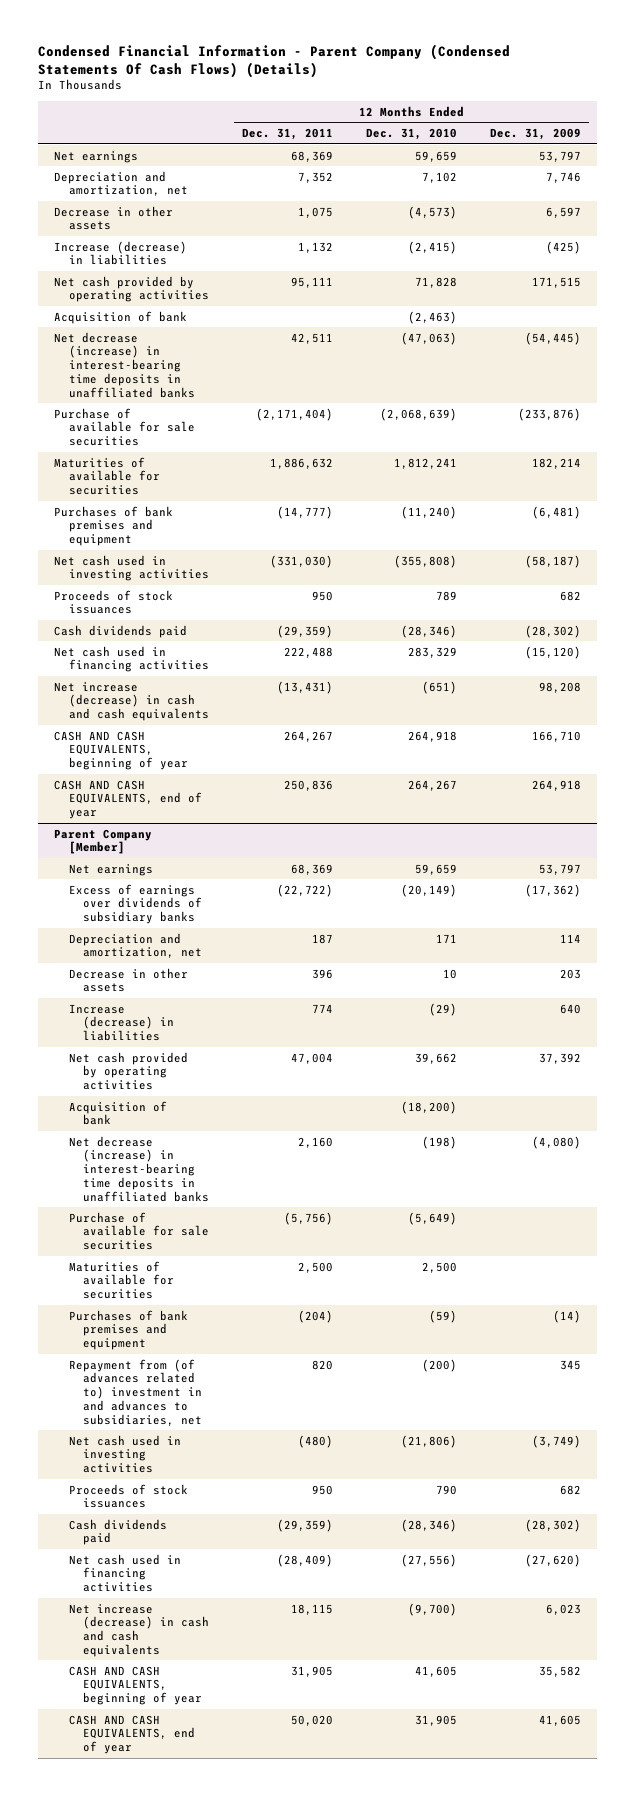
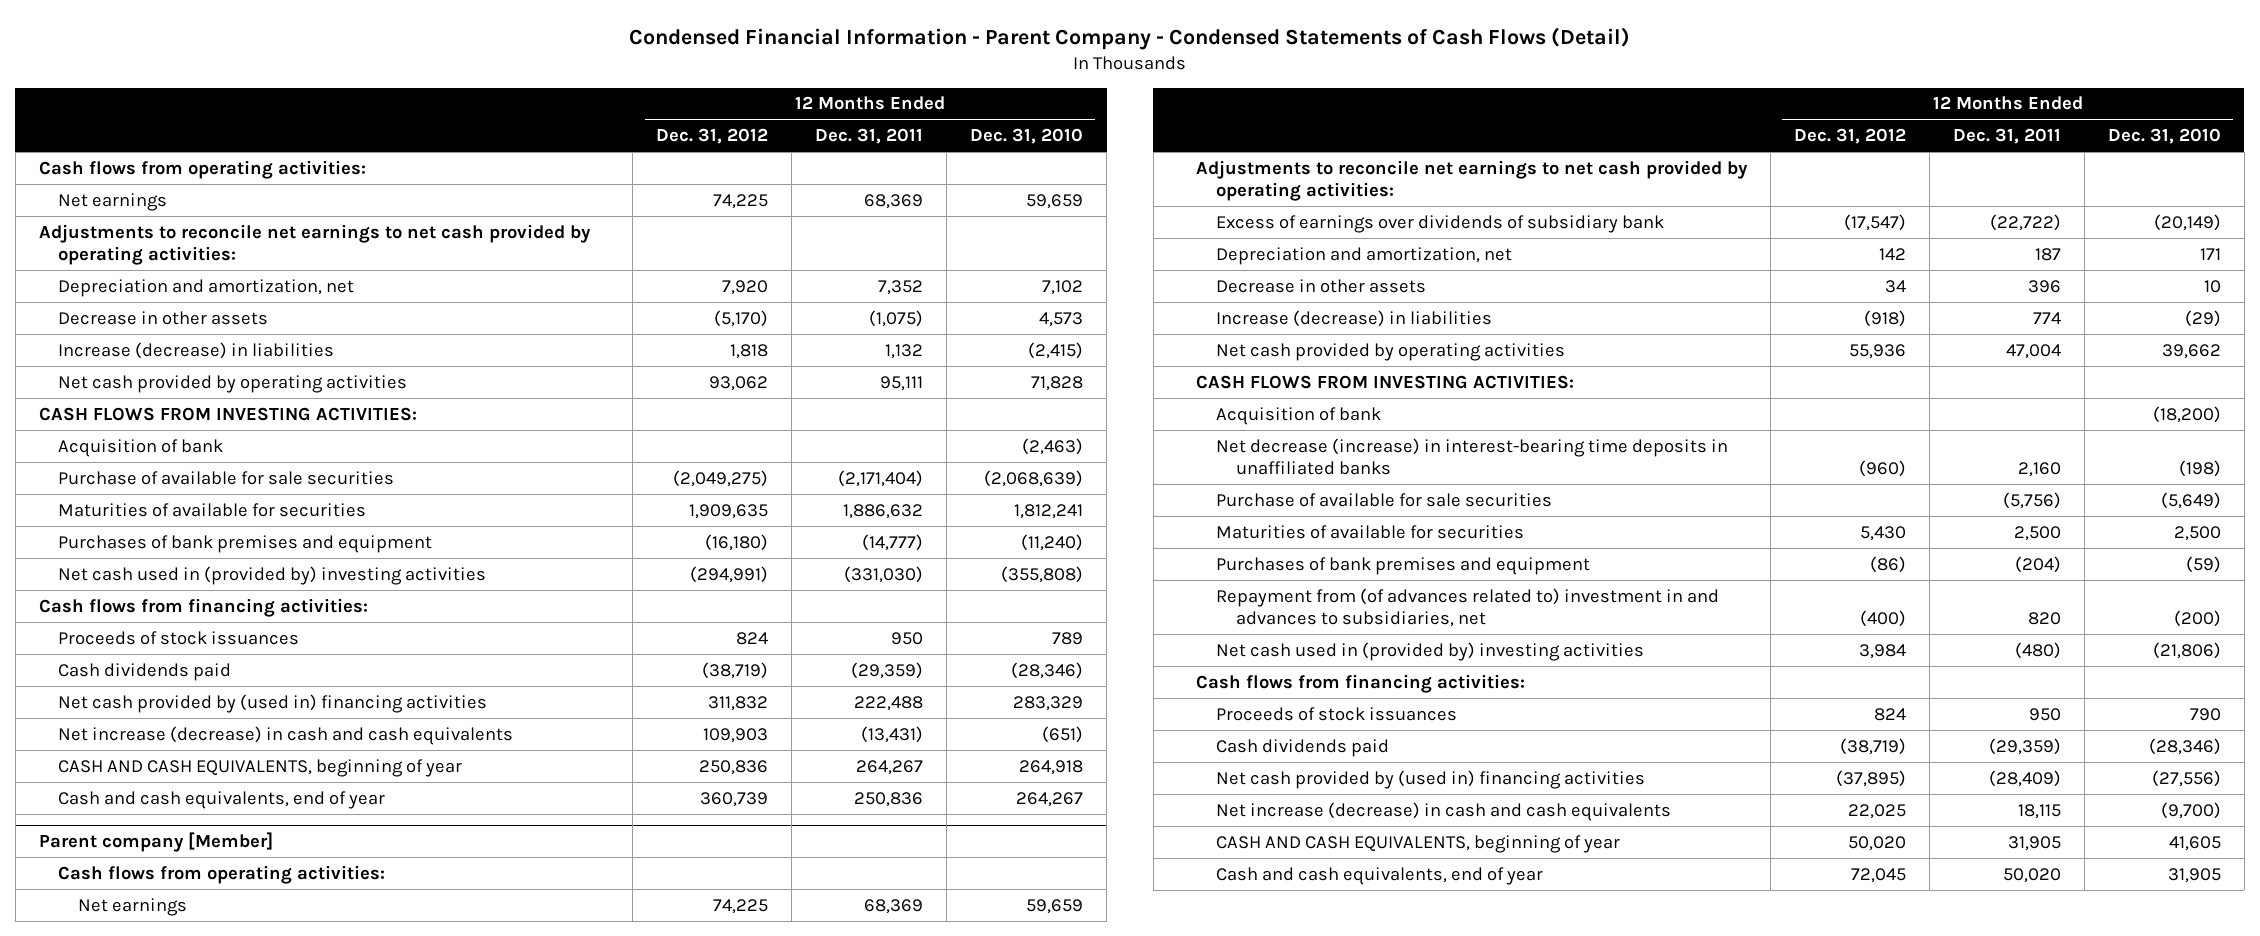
[37,43,510,78] Condensed Financial Information - Parent Company (Condensed Statements Of Cash Flows) (Details) -> [628,26,1630,50] Condensed Financial Information - Parent Company - Condensed Statements of Cash Flows (Detail)
[489,128,581,141] Dec. 31, 2009 -> none
none -> [656,128,769,145] Dec. 31, 2012
none -> [38,159,366,179] Cash flows from operating activities:
none -> [38,223,591,266] Adjustments to reconcile net earnings to net cash provided by operating activities:
[298,206,334,218] 1,075 -> [869,309,924,327] (1,075)
[408,205,458,219] (4,573) -> [1039,311,1084,327] 4,573
none -> [38,406,417,421] CASH FLOWS FROM INVESTING ACTIVITIES:
[54,331,195,398] Net decrease (increase) in interest-bearing time deposits in unaffiliated banks -> none
[54,554,209,582] Net cash used in investing activities -> [58,565,487,585] Net cash used in (provided by) investing activities
none -> [38,597,368,617] Cash flows from financing activities:
[54,645,209,673] Net cash used in financing activities -> [58,693,488,713] Net cash provided by (used in) financing activities
[54,779,202,820] CASH AND CASH EQUIVALENTS, end of year -> [58,790,386,809] Cash and cash equivalents, end of year
[54,828,153,855] Parent Company [Member] -> [38,832,273,853] Parent company [Member]
none -> [58,864,386,884] Cash flows from operating activities:
none -> [1196,159,1749,202] Adjustments to reconcile net earnings to net cash provided by operating activities:
[68,883,203,925] Excess of earnings over dividends of subsidiary banks -> [1215,214,1664,233] Excess of earnings over dividends of subsidiary bank
none -> [1196,374,1575,389] CASH FLOWS FROM INVESTING ACTIVITIES:
[68,1434,181,1474] Net cash used in investing activities -> [1215,641,1644,661] Net cash used in (provided by) investing activities
none -> [1196,673,1526,693] Cash flows from financing activities:
[68,1553,181,1593] Net cash used in financing activities -> [1215,769,1645,789] Net cash provided by (used in) financing activities
[68,1714,196,1755] CASH AND CASH EQUIVALENTS, end of year -> [1215,866,1543,885] Cash and cash equivalents, end of year

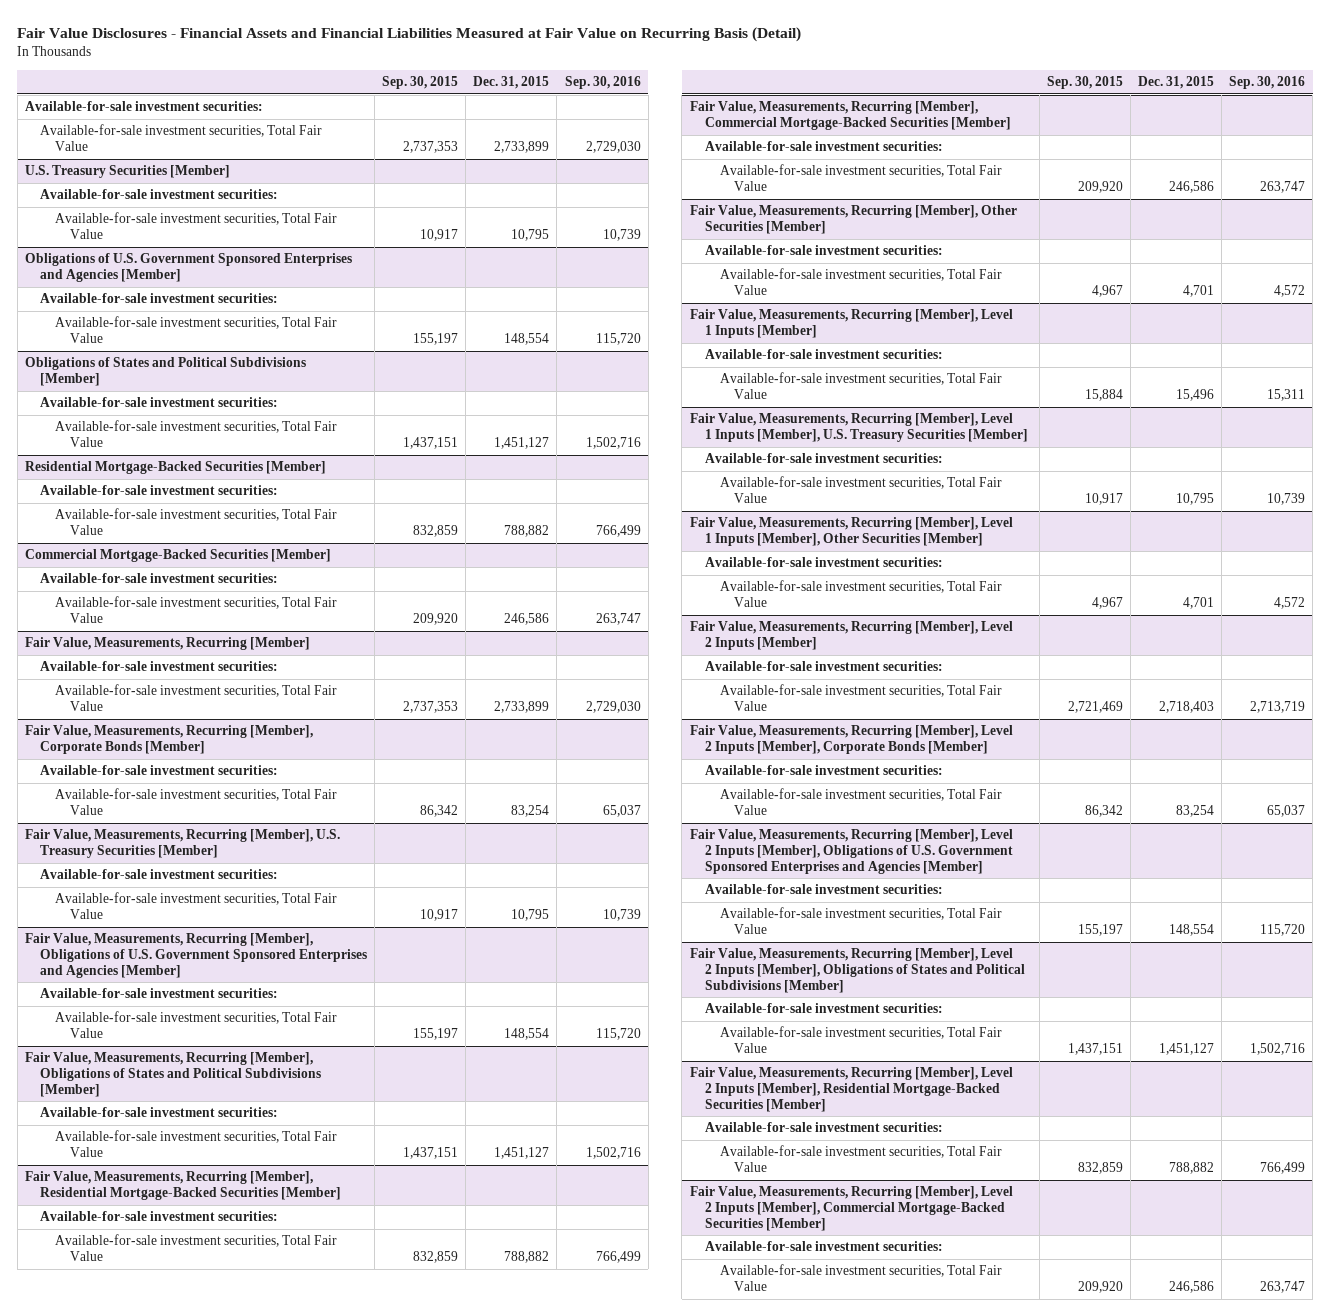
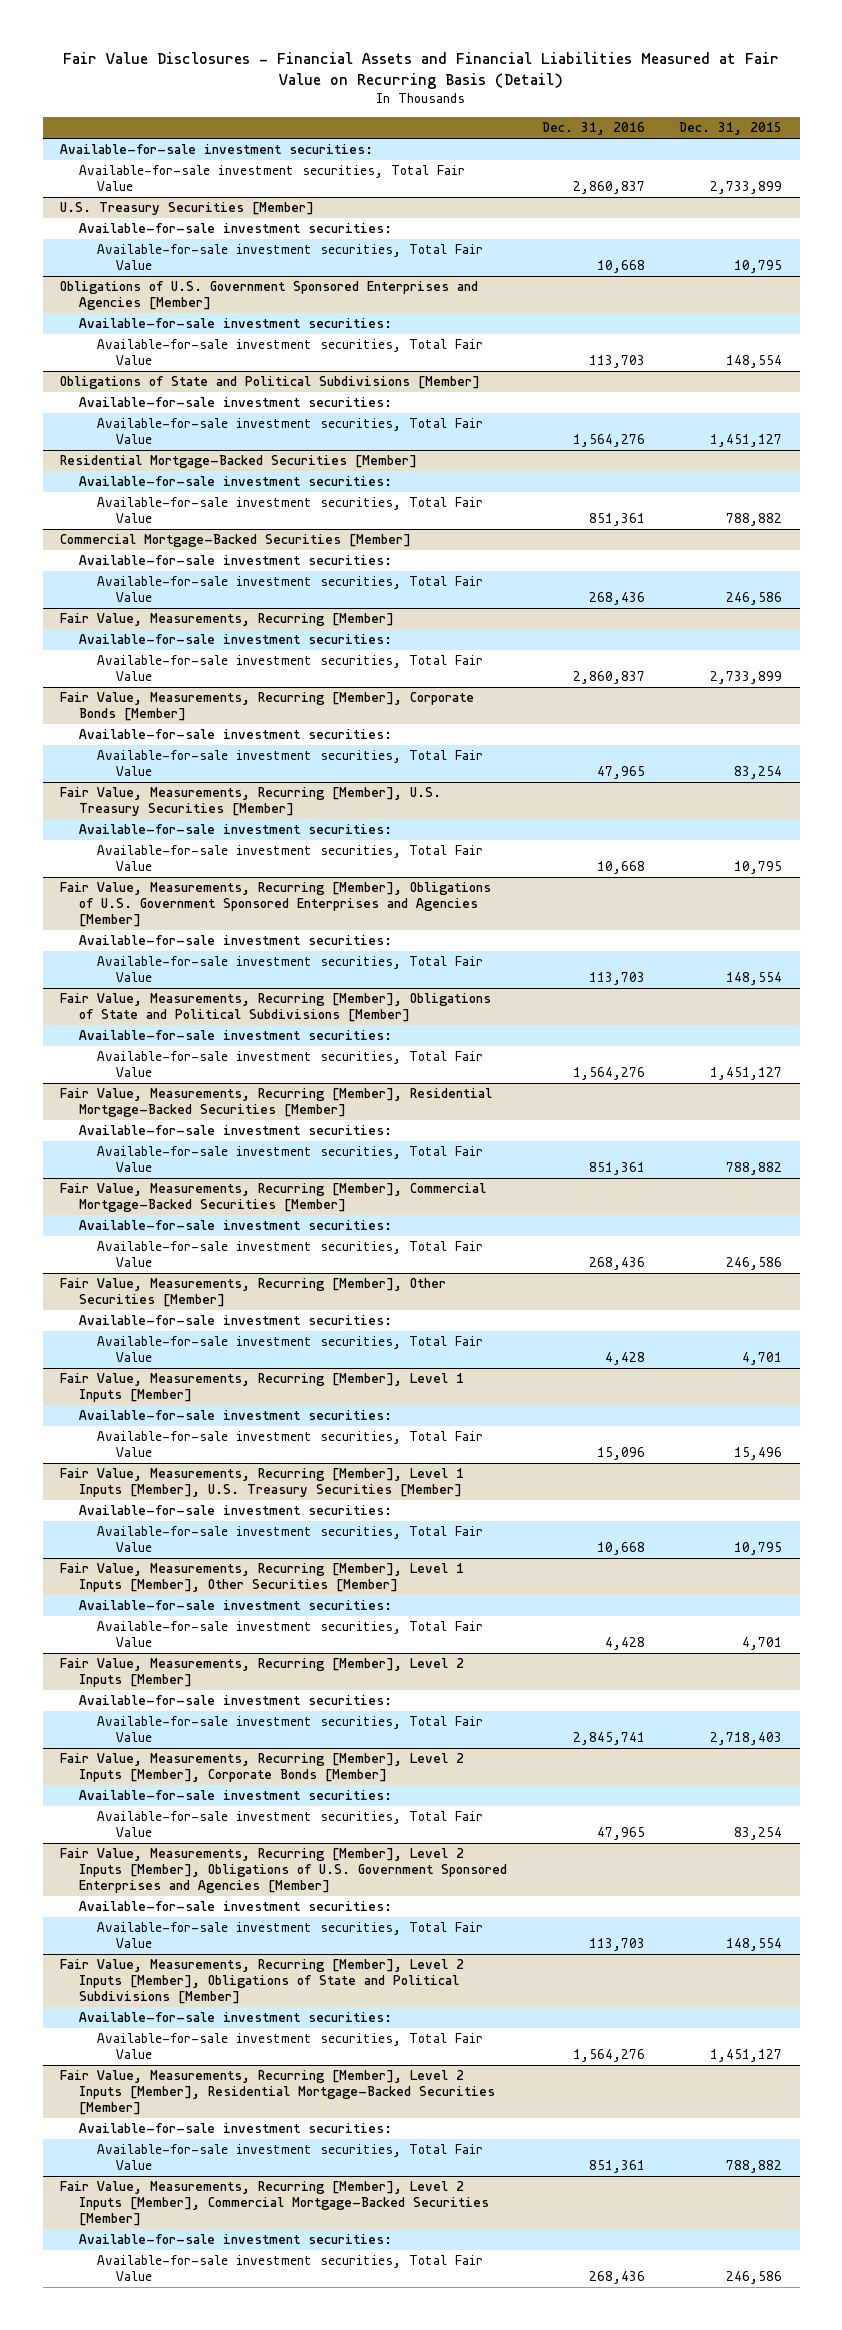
[382,76,459,90] Sep. 30, 2015 -> none
[564,76,641,90] Sep. 30, 2016 -> none
none -> [541,122,645,136] Dec. 31, 2016
[24,357,306,387] Obligations of States and Political Subdivisions [Member] -> [60,376,481,390] Obligations of State and Political Subdivisions [Member]
[24,1052,321,1097] Fair Value, Measurements, Recurring [Member], Obligations of States and Political Subdivisions [Member] -> [60,993,492,1023] Fair Value, Measurements, Recurring [Member], Obligations of State and Political Subdivisions [Member]
[689,948,1025,993] Fair Value, Measurements, Recurring [Member], Level 2 Inputs [Member], Obligations of States and Political Subdivisions [Member] -> [60,1959,465,2005] Fair Value, Measurements, Recurring [Member], Level 2 Inputs [Member], Obligations of State and Political Subdivisions [Member]

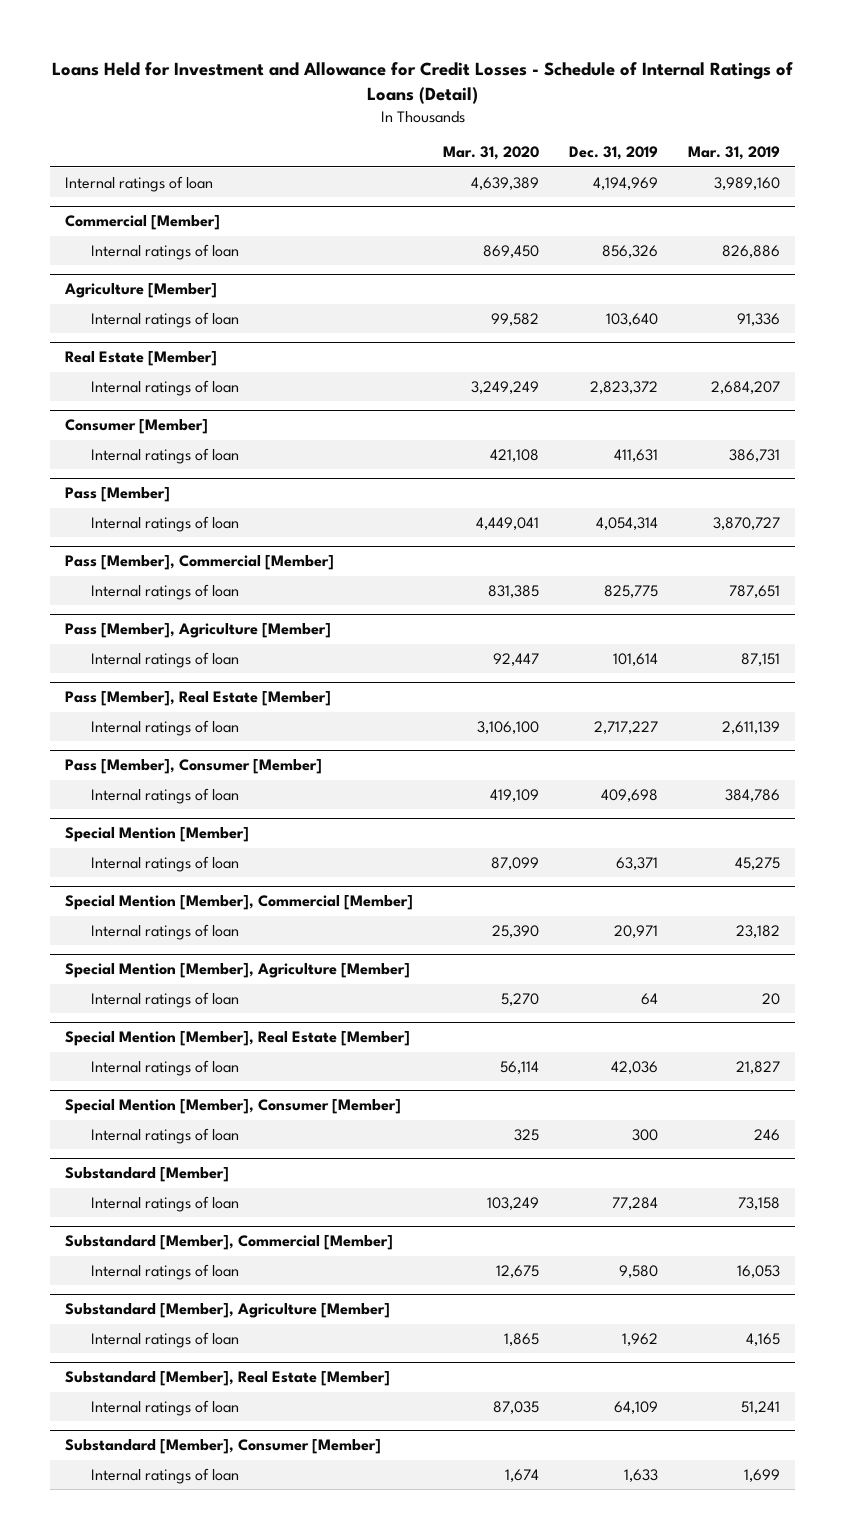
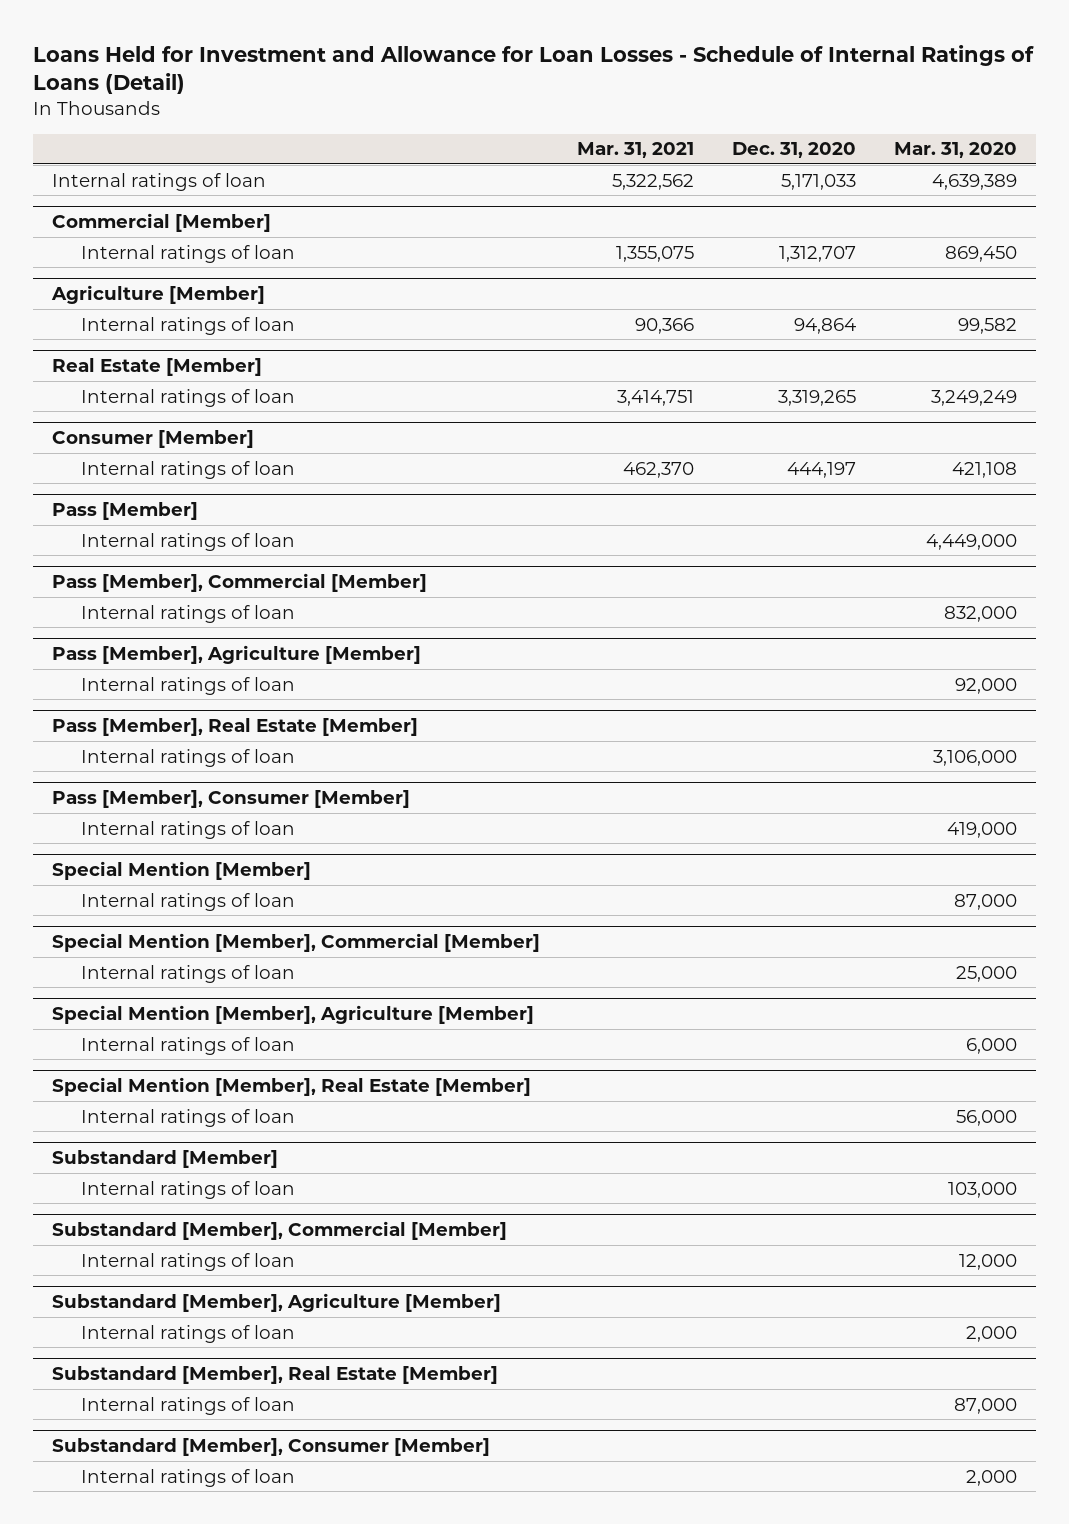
[51,62,793,105] Loans Held for Investment and Allowance for Credit Losses - Schedule of Internal Ratings of Loans (Detail) -> [33,44,1035,95] Loans Held for Investment and Allowance for Loan Losses - Schedule of Internal Ratings of Loans (Detail)
[569,146,659,161] Dec. 31, 2019 -> none
[688,146,781,161] Mar. 31, 2019 -> none
none -> [577,142,695,159] Mar. 31, 2021
none -> [732,142,857,159] Dec. 31, 2020
[476,516,540,530] 4,449,041 -> [925,533,1017,550] 4,449,000
[488,584,540,598] 831,385 -> [943,605,1017,622] 832,000
[493,652,540,666] 92,447 -> [954,677,1017,694] 92,000
[477,720,540,734] 3,106,100 -> [932,749,1017,766] 3,106,000
[490,788,540,802] 419,109 -> [946,821,1017,838] 419,000
[491,856,540,870] 87,099 -> [953,893,1017,910] 87,000
[492,924,540,938] 25,390 -> [955,965,1017,982] 25,000
[501,992,540,1006] 5,270 -> [965,1037,1017,1054] 6,000
[65,1099,402,1115] Special Mention [Member], Consumer [Member] -> none
[90,1127,239,1144] Internal ratings of loan -> none
[500,1060,540,1074] 56,114 -> [955,1109,1017,1126] 56,000
[487,1196,540,1210] 103,249 -> [947,1181,1017,1198] 103,000
[496,1264,540,1278] 12,675 -> [958,1253,1017,1270] 12,000
[504,1332,540,1346] 1,865 -> [965,1325,1017,1342] 2,000
[493,1400,540,1414] 87,035 -> [953,1397,1017,1414] 87,000
[505,1468,540,1482] 1,674 -> [965,1469,1017,1486] 2,000

